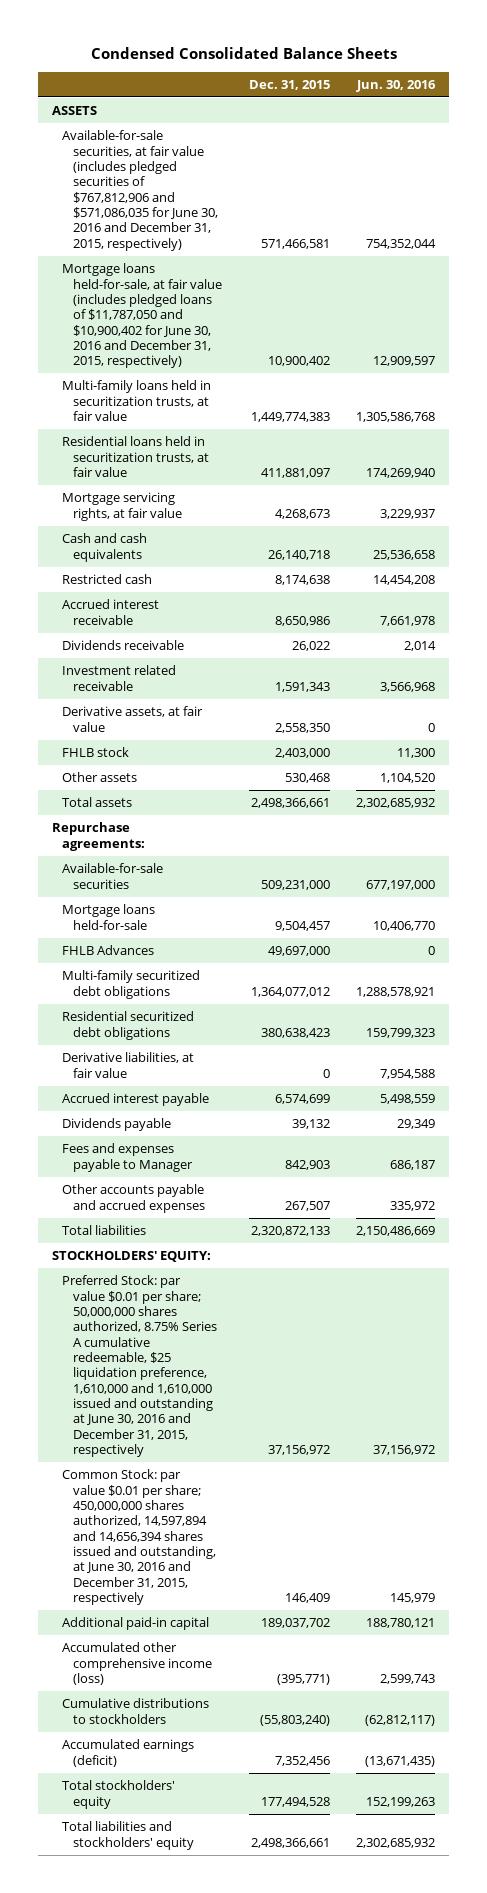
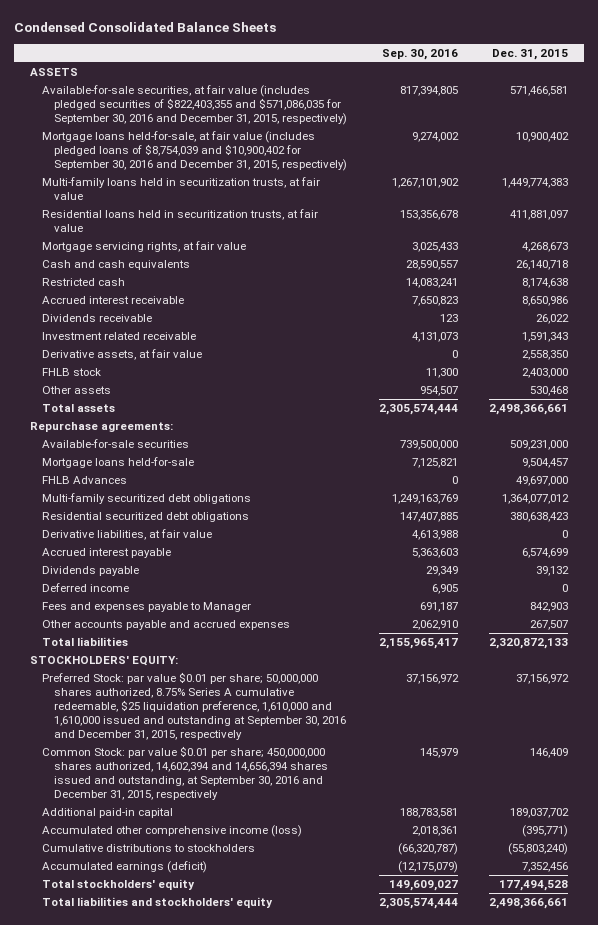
[356,79,437,92] Jun. 30, 2016 -> none
none -> [381,48,458,60] Sep. 30, 2016
[62,130,219,251] Available-for-sale securities, at fair value (includes pledged securities of $767,812,906 and $571,086,035 for June 30, 2016 and December 31, 2015, respectively) -> [42,85,348,126] Available-for-sale securities, at fair value (includes pledged securities of $822,403,355 and $571,086,035 for September 30, 2016 and December 31, 2015, respectively)
[62,263,223,369] Mortgage loans held-for-sale, at fair value (includes pledged loans of $11,787,050 and $10,900,402 for June 30, 2016 and December 31, 2015, respectively) -> [42,131,348,172] Mortgage loans held-for-sale, at fair value (includes pledged loans of $8,754,039 and $10,900,402 for September 30, 2016 and December 31, 2015, respectively)
none -> [42,583,130,593] Deferred income
[62,1275,218,1458] Preferred Stock: par value $0.01 per share; 50,000,000 shares authorized, 8.75% Series A cumulative redeemable, $25 liquidation preference, 1,610,000 and 1,610,000 issued and outstanding at June 30, 2016 and December 31, 2015, respectively -> [42,672,347,741] Preferred Stock: par value $0.01 per share; 50,000,000 shares authorized, 8.75% Series A cumulative redeemable, $25 liquidation preference, 1,610,000 and 1,610,000 issued and outstanding at September 30, 2016 and December 31, 2015, respectively
[62,1469,217,1606] Common Stock: par value $0.01 per share; 450,000,000 shares authorized, 14,597,894 and 14,656,394 shares issued and outstanding, at June 30, 2016 and December 31, 2015, respectively -> [42,746,329,801] Common Stock: par value $0.01 per share; 450,000,000 shares authorized, 14,602,394 and 14,656,394 shares issued and outstanding, at September 30, 2016 and December 31, 2015, respectively

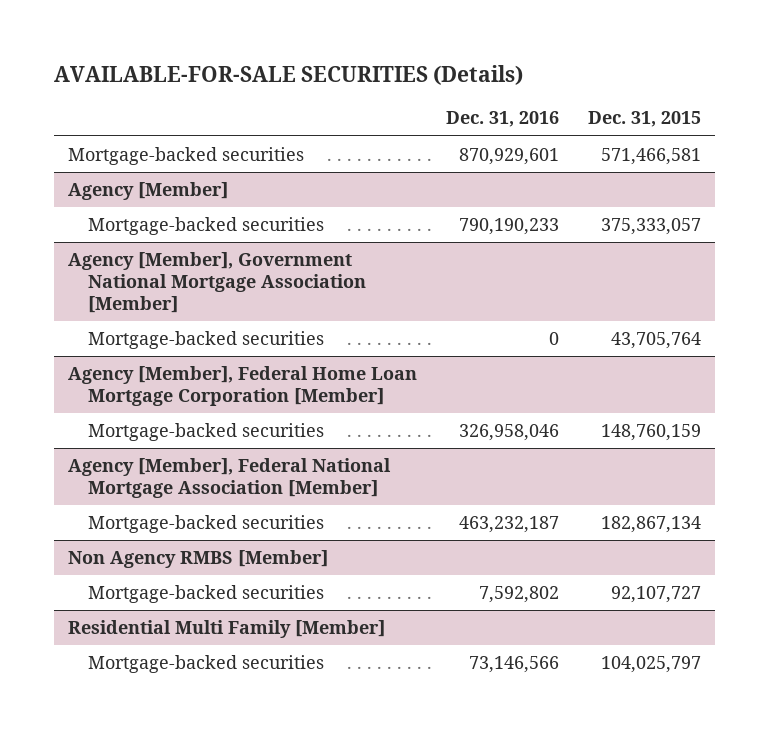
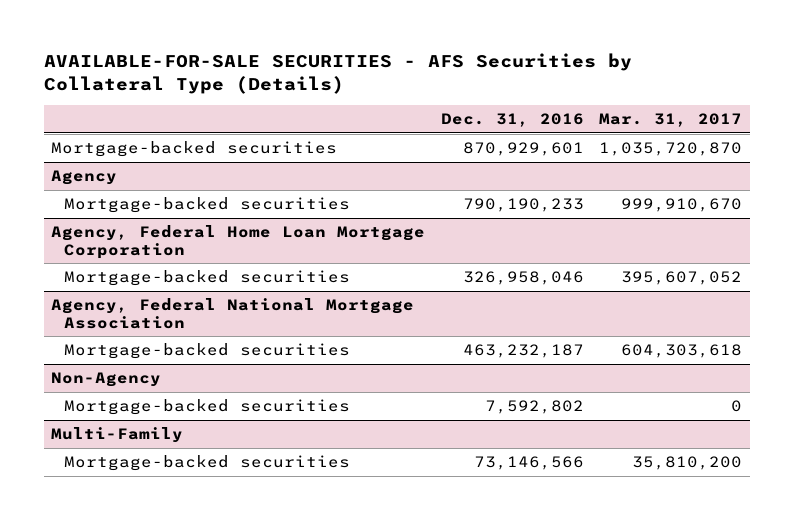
[53,65,523,86] AVAILABLE-FOR-SALE SECURITIES (Details) -> [43,52,632,94] AVAILABLE-FOR-SALE SECURITIES - AFS Securities by Collateral Type (Details)
[588,111,702,128] Dec. 31, 2015 -> none
none -> [598,112,742,127] Mar. 31, 2017
[68,182,229,201] Agency [Member] -> [51,170,118,186] Agency
[68,252,366,313] Agency [Member], Government National Mortgage Association [Member] -> none
[87,331,324,350] Mortgage-backed securities -> none
[68,366,418,406] Agency [Member], Federal Home Loan Mortgage Corporation [Member] -> [51,225,426,259] Agency, Federal Home Loan Mortgage Corporation
[68,458,392,498] Agency [Member], Federal National Mortgage Association [Member] -> [51,298,415,329] Agency, Federal National Mortgage Association
[68,550,329,569] Non Agency RMBS [Member] -> [51,372,162,388] Non-Agency
[68,620,386,639] Residential Multi Family [Member] -> [51,427,184,444] Multi-Family

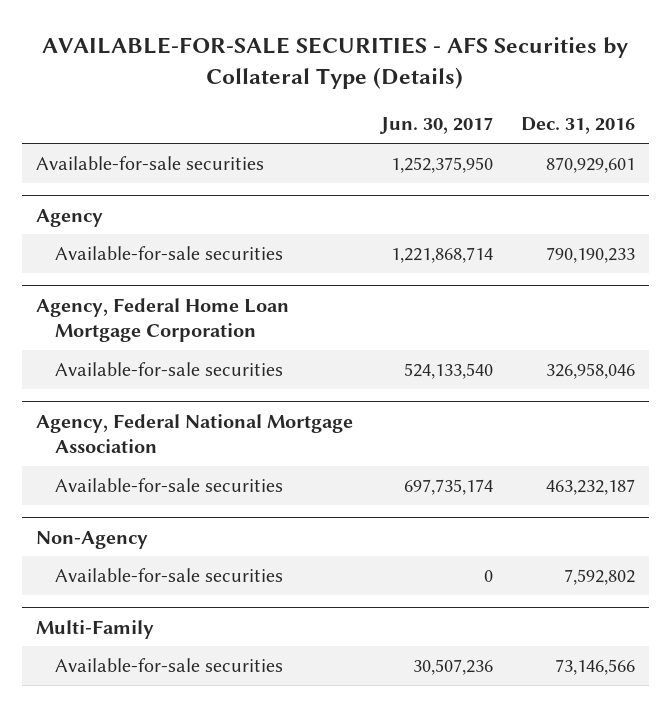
[598,112,742,127] Mar. 31, 2017 -> none
none -> [378,117,493,135] Jun. 30, 2017
[51,141,338,158] Mortgage-backed securities -> [35,155,264,170] Available-for-sale securities
[64,197,351,214] Mortgage-backed securities -> [55,245,284,260] Available-for-sale securities
[64,270,351,287] Mortgage-backed securities -> [55,361,284,376] Available-for-sale securities
[64,343,351,360] Mortgage-backed securities -> [55,477,284,492] Available-for-sale securities
[64,399,351,416] Mortgage-backed securities -> [55,567,284,582] Available-for-sale securities
[64,455,351,472] Mortgage-backed securities -> [55,657,284,672] Available-for-sale securities

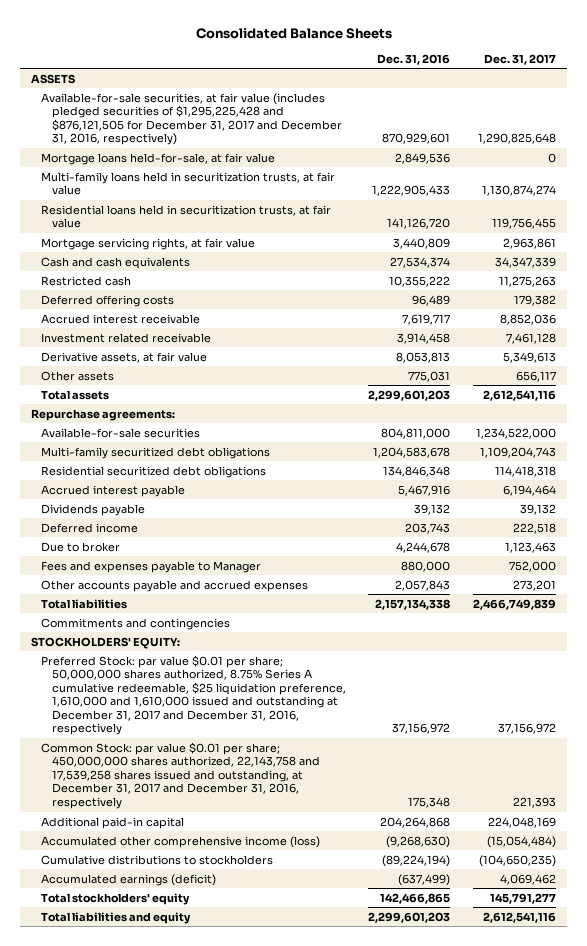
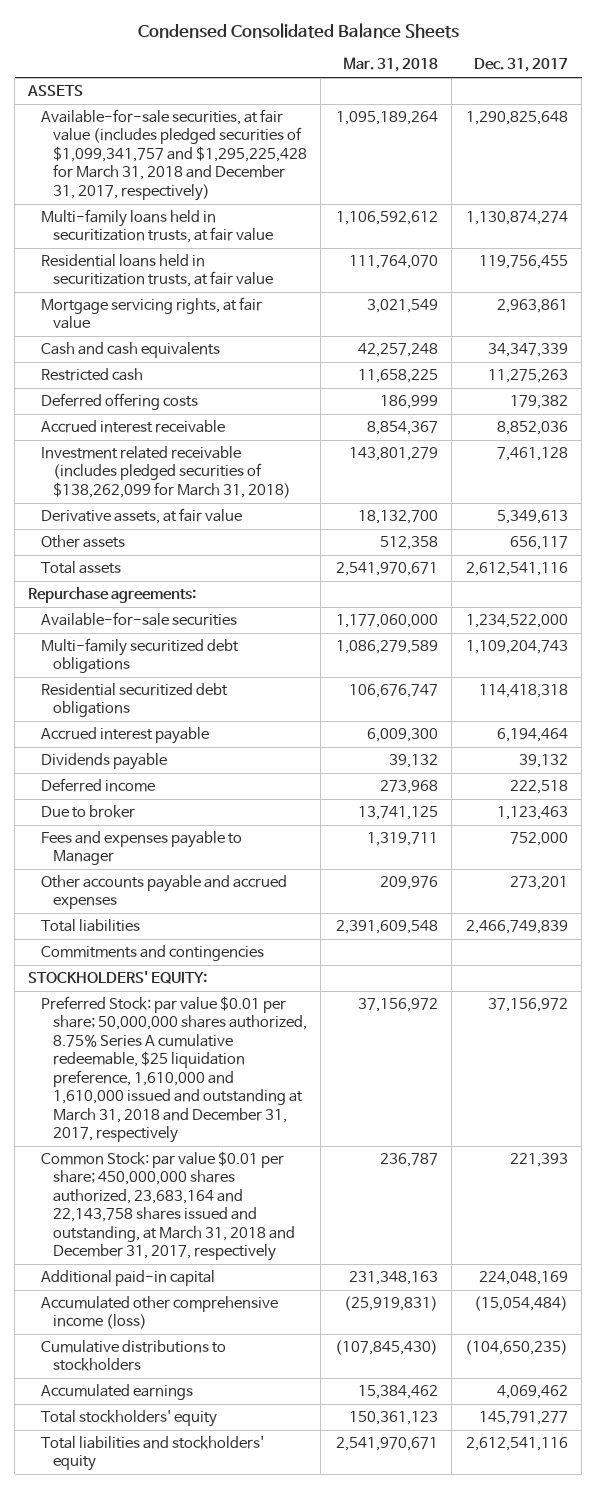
[195,27,392,39] Consolidated Balance Sheets -> [138,23,460,39] Condensed Consolidated Balance Sheets
[377,53,451,65] Dec. 31, 2016 -> none
none -> [342,57,438,73] Mar. 31, 2018
[41,152,276,165] Mortgage loans held-for-sale, at fair value -> none
[41,92,342,146] Available-for-sale securities, at fair value (includes pledged securities of $1,295,225,428 and $876,121,505 for December 31, 2017 and December 31, 2016, respectively) -> [40,108,308,201] Available-for-sale securities, at fair value (includes pledged securities of $1,099,341,757 and $1,295,225,428 for March 31, 2018 and December 31, 2017, respectively)
[41,332,212,343] Investment related receivable -> [40,445,292,498] Investment related receivable (includes pledged securities of $138,262,099 for March 31, 2018)
[41,654,346,736] Preferred Stock: par value $0.01 per share; 50,000,000 shares authorized, 8.75% Series A cumulative redeemable, $25 liquidation preference, 1,610,000 and 1,610,000 issued and outstanding at December 31, 2017 and December 31, 2016, respectively -> [40,995,308,1144] Preferred Stock: par value $0.01 per share; 50,000,000 shares authorized, 8.75% Series A cumulative redeemable, $25 liquidation preference, 1,610,000 and 1,610,000 issued and outstanding at March 31, 2018 and December 31, 2017, respectively
[41,741,320,809] Common Stock: par value $0.01 per share; 450,000,000 shares authorized, 22,143,758 and 17,539,258 shares issued and outstanding, at December 31, 2017 and December 31, 2016, respectively -> [40,1150,296,1262] Common Stock: par value $0.01 per share; 450,000,000 shares authorized, 23,683,164 and 22,143,758 shares issued and outstanding, at March 31, 2018 and December 31, 2017, respectively
[41,873,217,886] Accumulated earnings (deficit) -> [40,1383,193,1400] Accumulated earnings
[41,911,192,924] Total liabilities and equity -> [40,1435,264,1472] Total liabilities and stockholders' equity

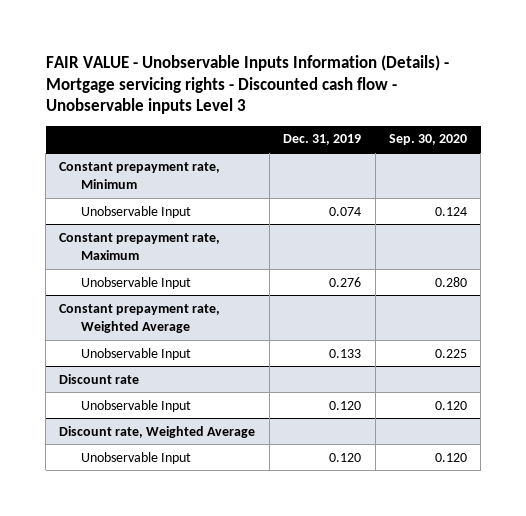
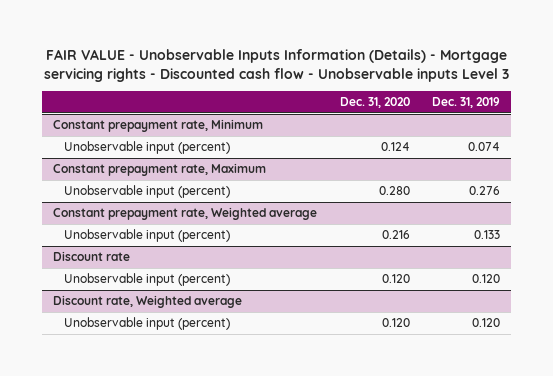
[388,134,467,146] Sep. 30, 2020 -> none
none -> [339,97,410,109] Dec. 31, 2020
[80,205,191,218] Unobservable Input -> [64,141,231,155] Unobservable input (percent)
[80,276,191,289] Unobservable Input -> [64,185,231,199] Unobservable input (percent)
[59,303,221,333] Constant prepayment rate, Weighted Average -> [53,207,318,221] Constant prepayment rate, Weighted average
[80,347,191,360] Unobservable Input -> [64,229,231,243] Unobservable input (percent)
[80,399,191,412] Unobservable Input -> [64,273,231,287] Unobservable input (percent)
[59,425,256,438] Discount rate, Weighted Average -> [53,295,243,309] Discount rate, Weighted average
[80,451,191,464] Unobservable Input -> [64,317,231,331] Unobservable input (percent)

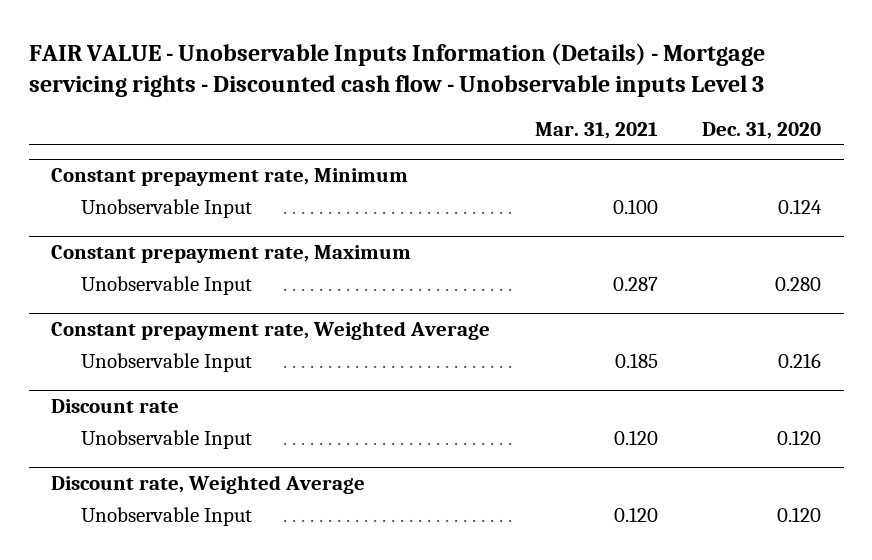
[431,97,500,109] Dec. 31, 2019 -> none
none -> [534,121,658,139] Mar. 31, 2021
[64,141,231,155] Unobservable input (percent) -> [80,198,252,218] Unobservable Input
[64,185,231,199] Unobservable input (percent) -> [80,275,252,295] Unobservable Input
[53,207,318,221] Constant prepayment rate, Weighted average -> [51,321,491,341] Constant prepayment rate, Weighted Average
[64,229,231,243] Unobservable input (percent) -> [80,352,252,372] Unobservable Input
[64,273,231,287] Unobservable input (percent) -> [80,429,252,449] Unobservable Input
[53,295,243,309] Discount rate, Weighted average -> [51,475,366,495] Discount rate, Weighted Average
[64,317,231,331] Unobservable input (percent) -> [80,506,252,526] Unobservable Input

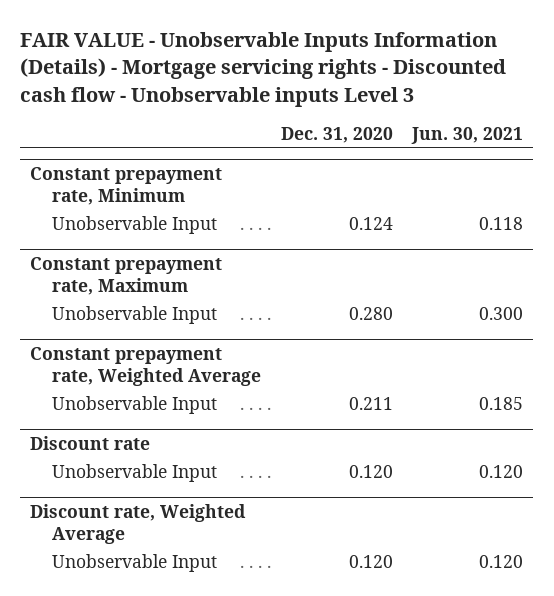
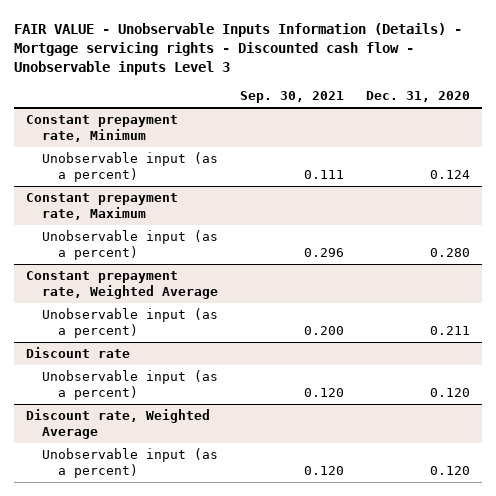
[411,126,524,144] Jun. 30, 2021 -> none
none -> [240,91,345,104] Sep. 30, 2021
[51,216,217,235] Unobservable Input -> [41,152,218,182] Unobservable input (as a percent)
[51,306,217,325] Unobservable Input -> [41,230,218,260] Unobservable input (as a percent)
[51,396,217,415] Unobservable Input -> [41,308,218,338] Unobservable input (as a percent)
[51,464,217,483] Unobservable Input -> [41,370,218,400] Unobservable input (as a percent)
[51,554,217,573] Unobservable Input -> [41,448,218,478] Unobservable input (as a percent)

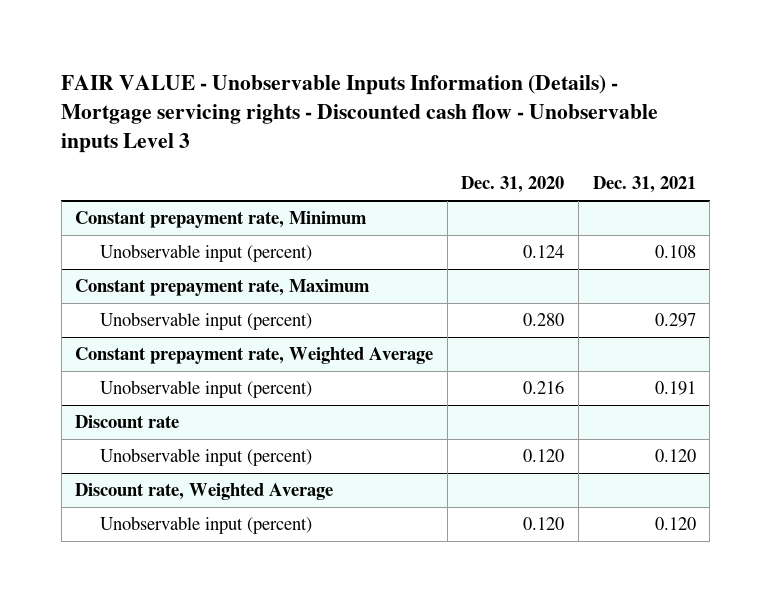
[240,91,345,104] Sep. 30, 2021 -> none
none -> [592,176,696,194] Dec. 31, 2021
[41,152,218,182] Unobservable input (as a percent) -> [99,244,312,263] Unobservable input (percent)
[41,230,218,260] Unobservable input (as a percent) -> [99,312,312,331] Unobservable input (percent)
[41,308,218,338] Unobservable input (as a percent) -> [99,380,312,399] Unobservable input (percent)
[430,325,471,335] 0.211 -> [523,381,565,395] 0.216
[41,370,218,400] Unobservable input (as a percent) -> [99,448,312,467] Unobservable input (percent)
[41,448,218,478] Unobservable input (as a percent) -> [99,516,312,535] Unobservable input (percent)

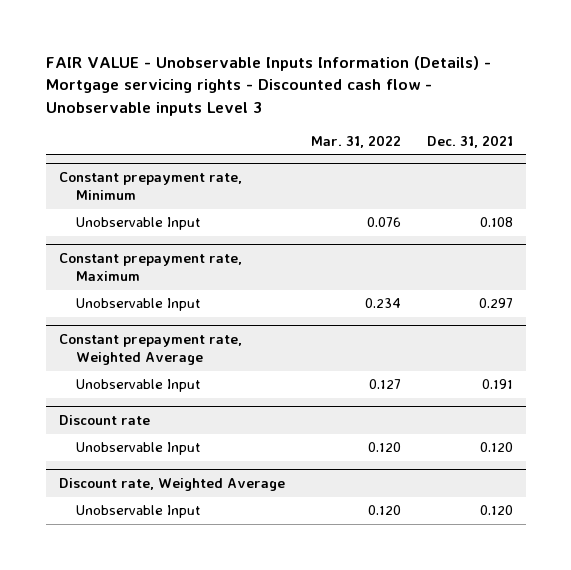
[461,176,565,194] Dec. 31, 2020 -> none
none -> [310,134,401,148] Mar. 31, 2022
[99,244,312,263] Unobservable input (percent) -> [76,217,201,231] Unobservable Input
[99,312,312,331] Unobservable input (percent) -> [76,298,201,312] Unobservable Input
[99,380,312,399] Unobservable input (percent) -> [76,379,201,393] Unobservable Input
[99,448,312,467] Unobservable input (percent) -> [76,442,201,456] Unobservable Input
[99,516,312,535] Unobservable input (percent) -> [76,505,201,519] Unobservable Input

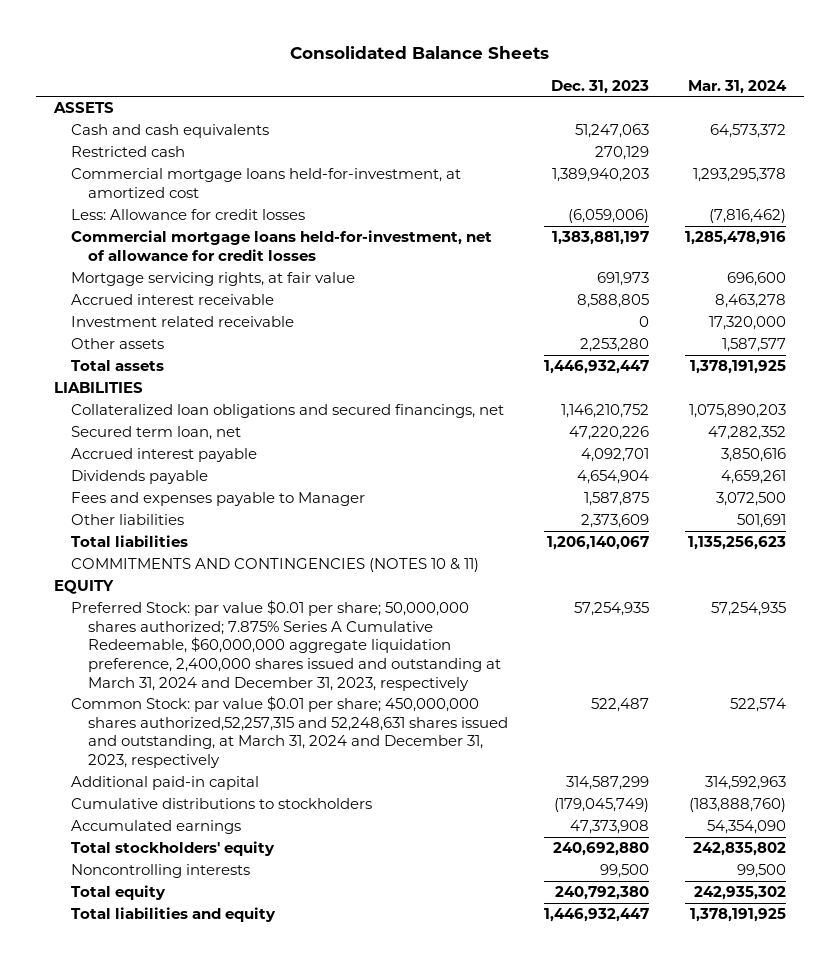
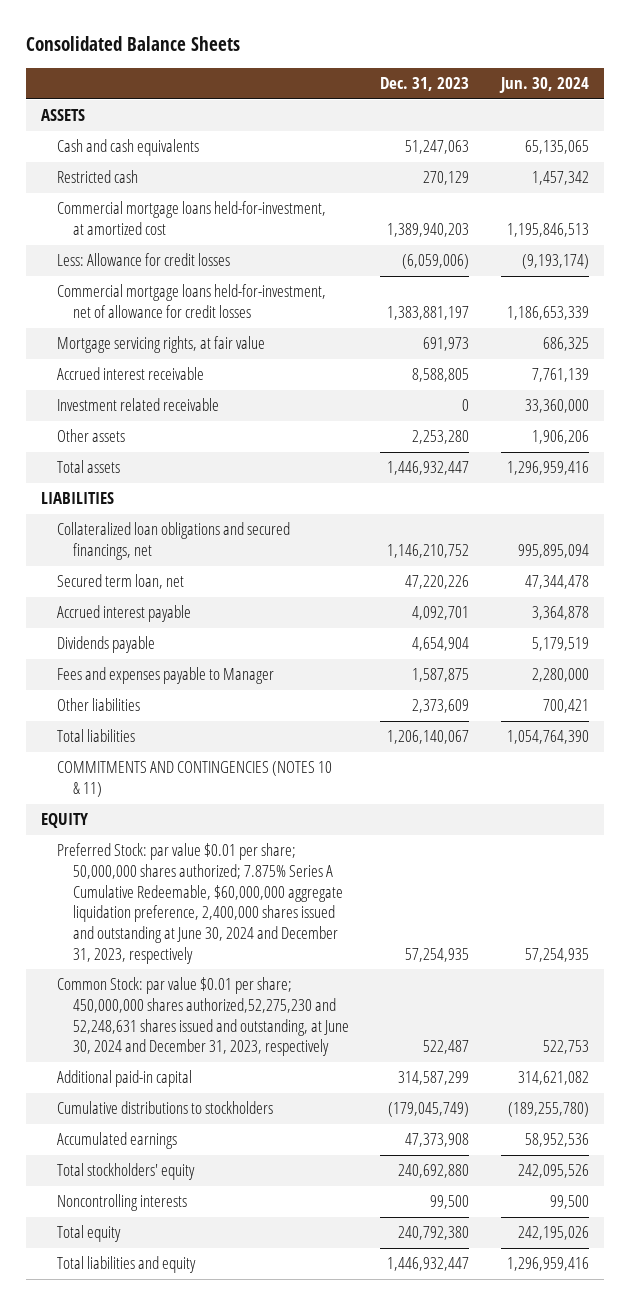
[687,79,787,94] Mar. 31, 2024 -> none
none -> [498,77,589,94] Jun. 30, 2024
[70,600,501,691] Preferred Stock: par value $0.01 per share; 50,000,000 shares authorized; 7.875% Series A Cumulative Redeemable, $60,000,000 aggregate liquidation preference, 2,400,000 shares issued and outstanding at March 31, 2024 and December 31, 2023, respectively -> [57,843,343,964] Preferred Stock: par value $0.01 per share; 50,000,000 shares authorized; 7.875% Series A Cumulative Redeemable, $60,000,000 aggregate liquidation preference, 2,400,000 shares issued and outstanding at June 30, 2024 and December 31, 2023, respectively
[70,696,508,768] Common Stock: par value $0.01 per share; 450,000,000 shares authorized,52,257,315 and 52,248,631 shares issued and outstanding, at March 31, 2024 and December 31, 2023, respectively -> [57,977,349,1057] Common Stock: par value $0.01 per share; 450,000,000 shares authorized,52,275,230 and 52,248,631 shares issued and outstanding, at June 30, 2024 and December 31, 2023, respectively

